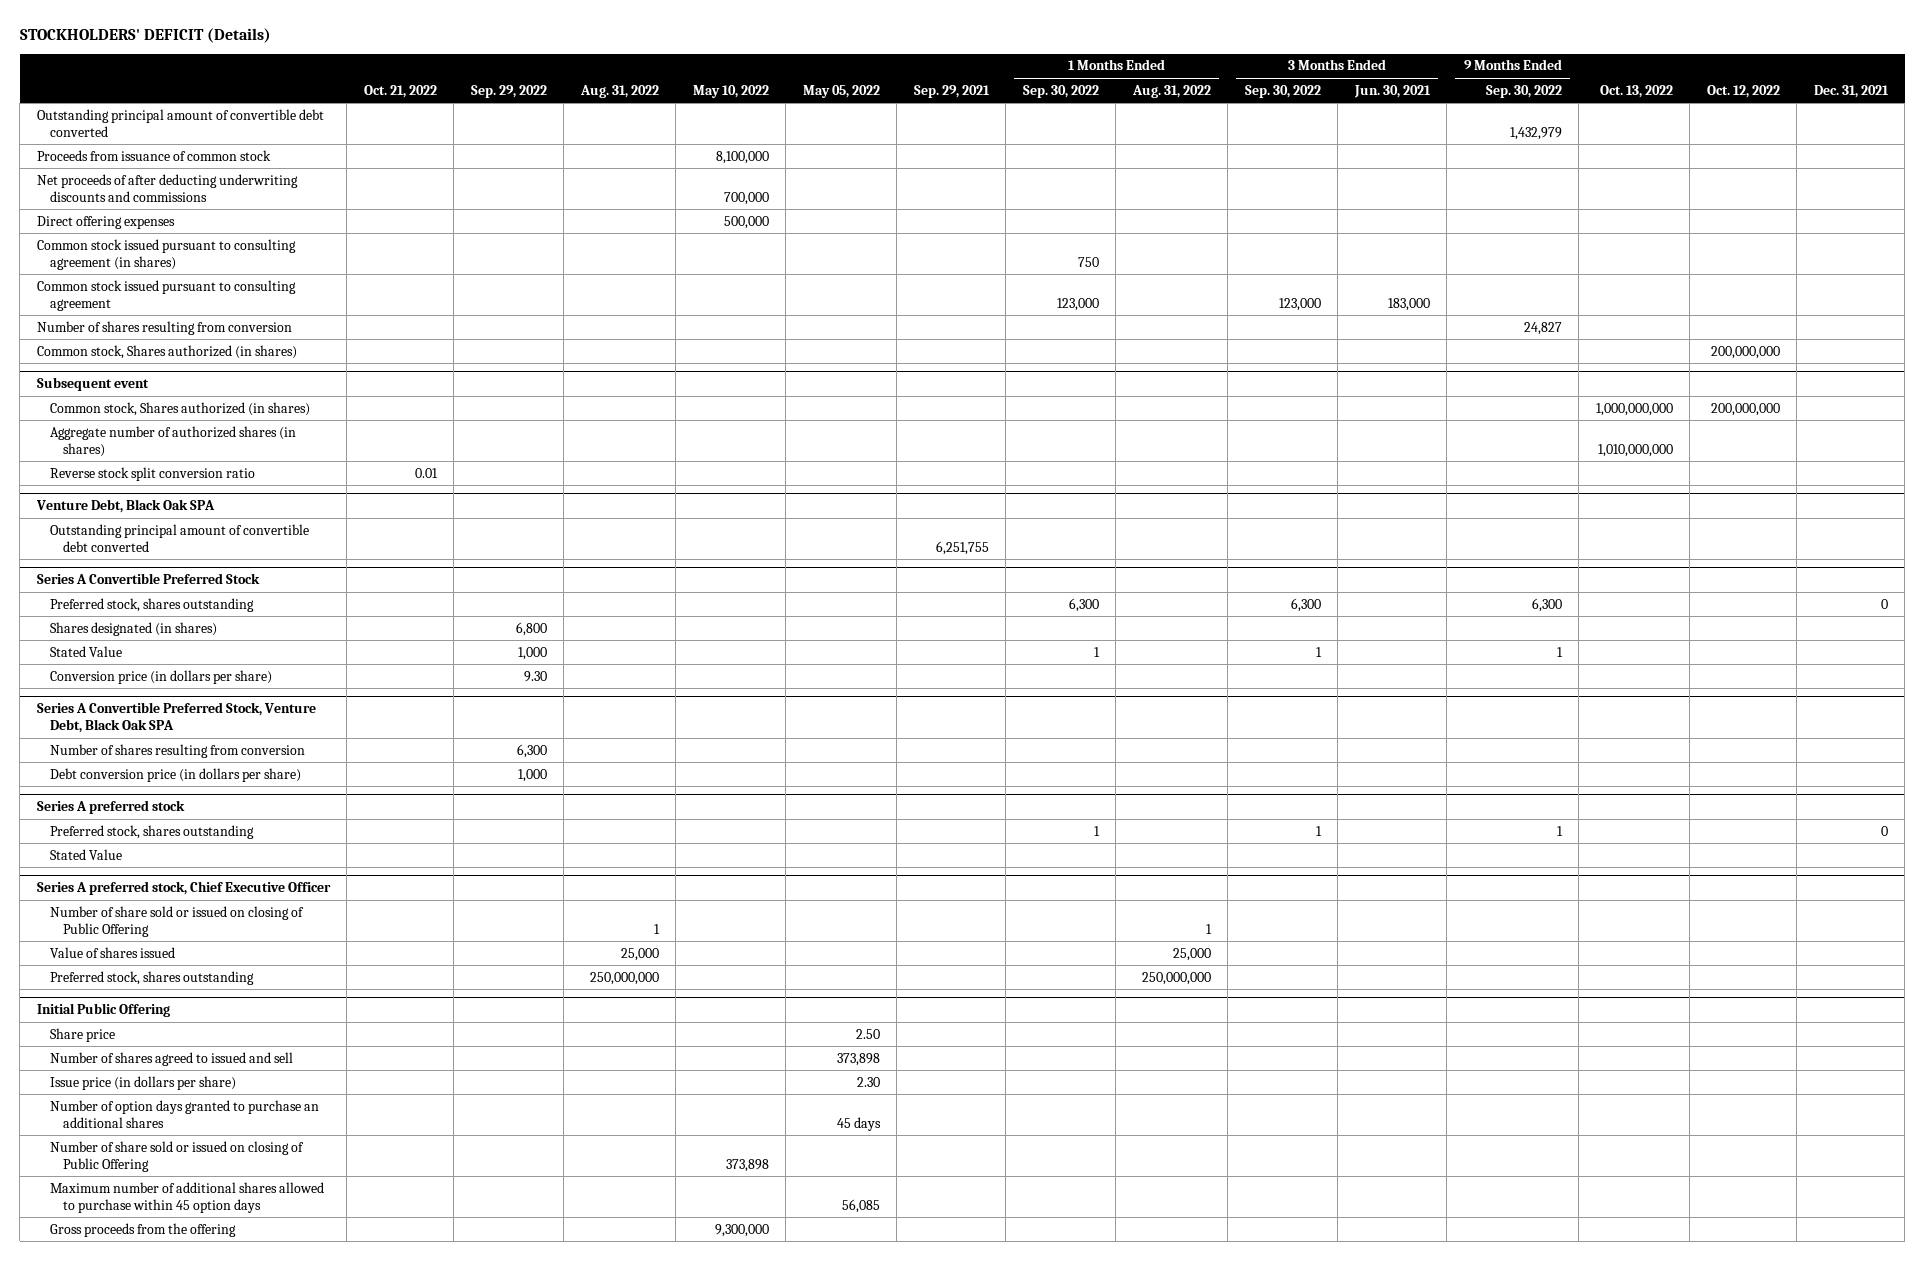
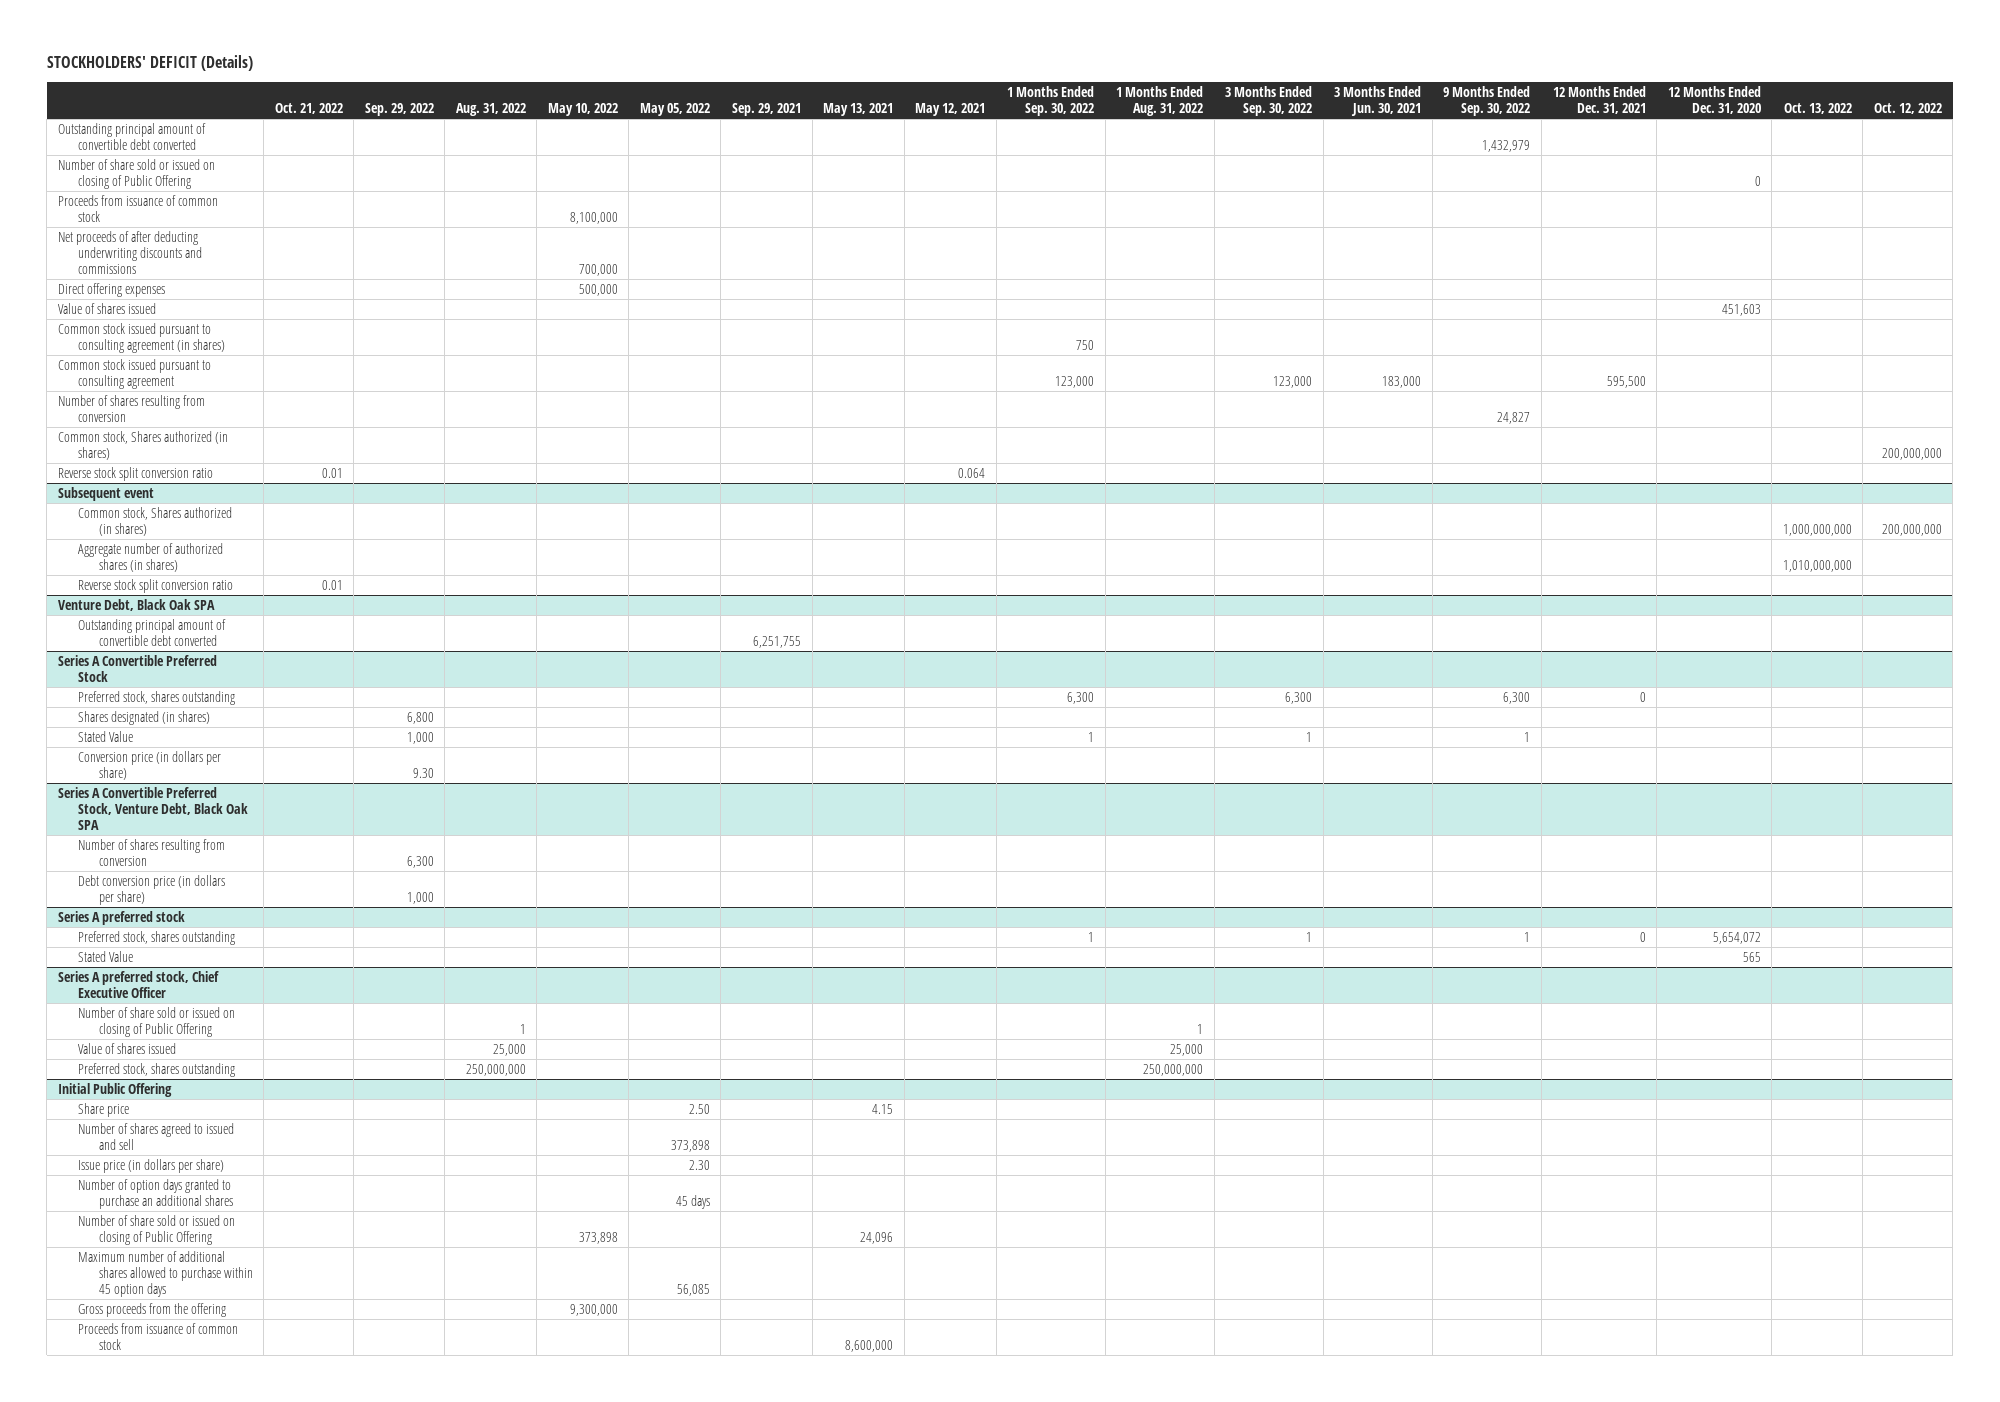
[1813,84,1889,98] Dec. 31, 2021 -> none
none -> [823,102,894,116] May 13, 2021
none -> [915,102,986,116] May 12, 2021
none -> [1552,85,1646,114] 12 Months Ended Dec. 31, 2021
none -> [1667,85,1761,114] 12 Months Ended Dec. 31, 2020
none -> [57,158,215,190] Number of share sold or issued on closing of Public Offering
none -> [57,302,156,314] Value of shares issued
none -> [57,466,213,481] Reverse stock split conversion ratio
none -> [78,1322,239,1351] Proceeds from issuance of common stock

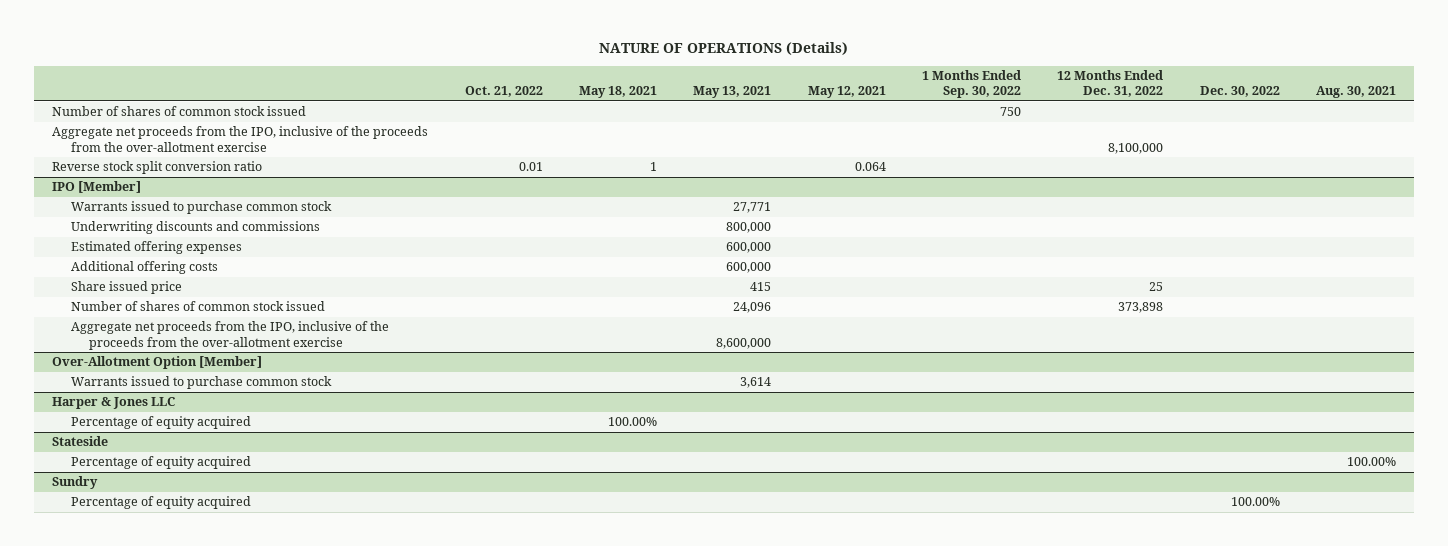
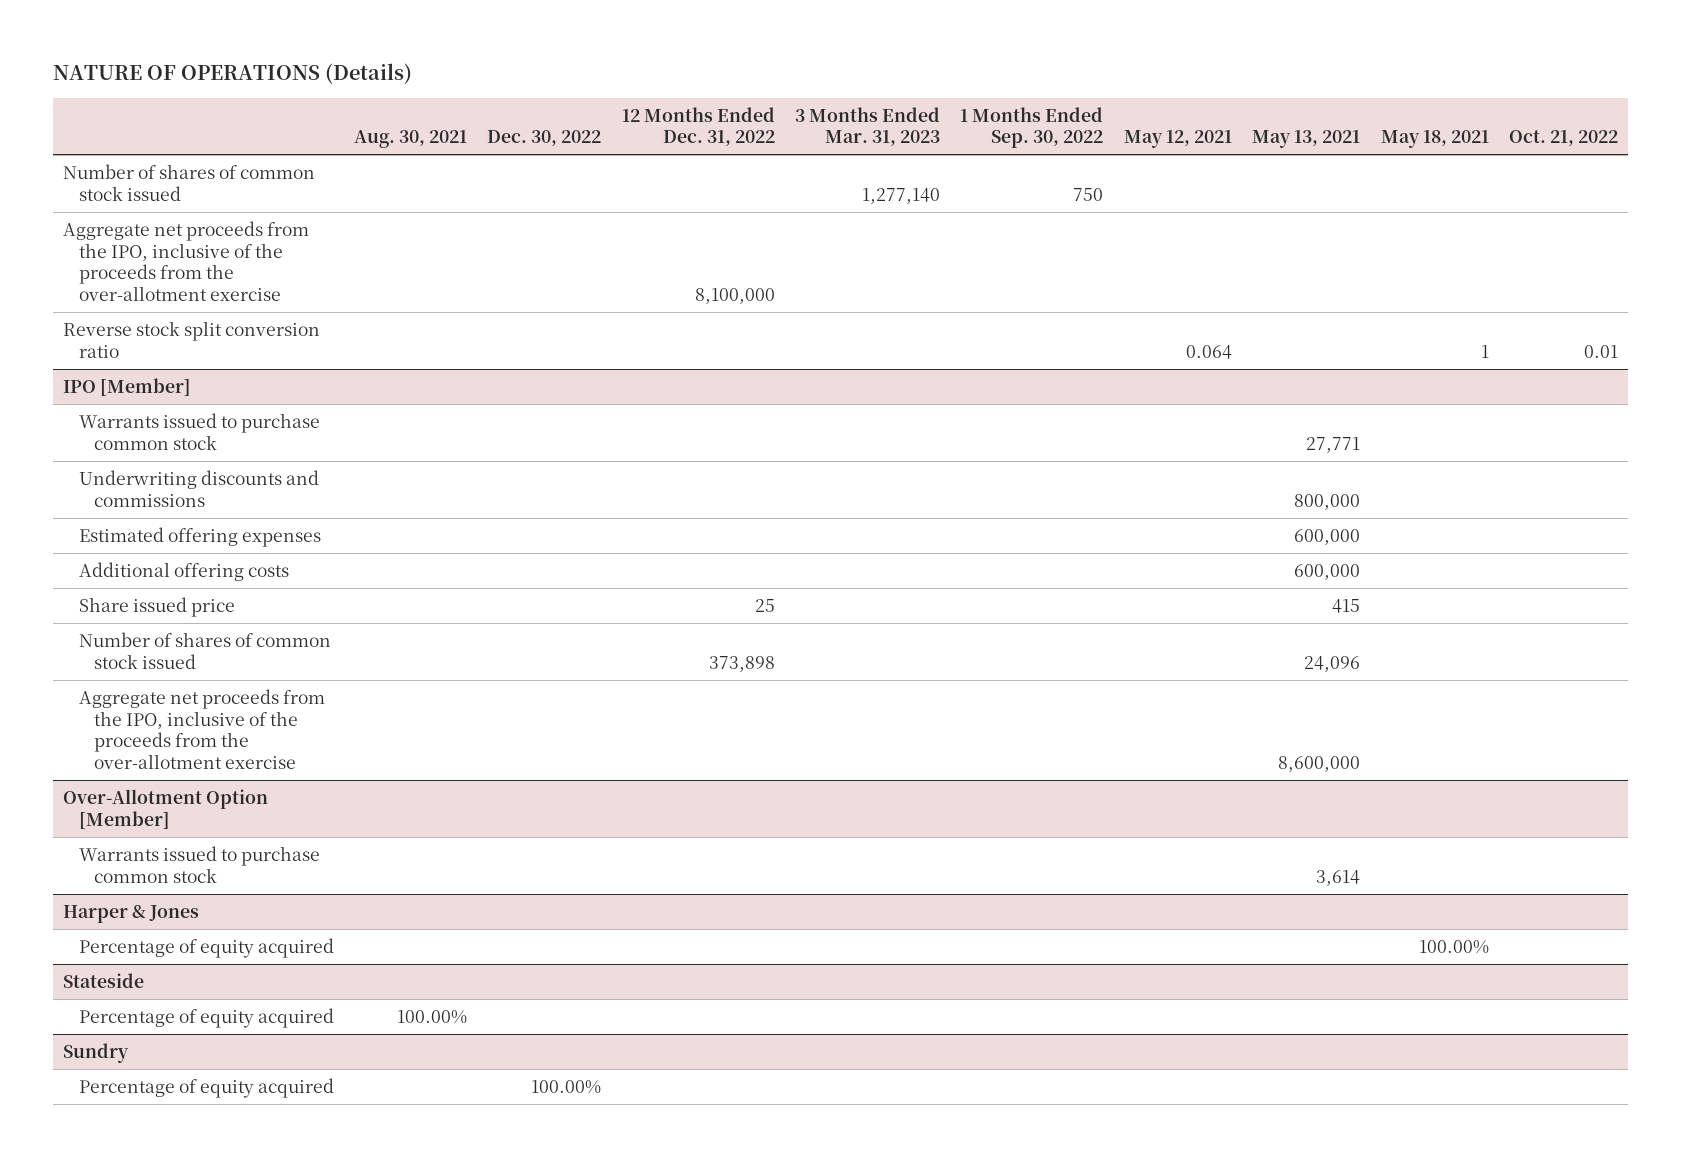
none -> [795,106,941,147] 3 Months Ended Mar. 31, 2023
[52,397,176,410] Harper & Jones LLC -> [63,904,200,923] Harper & Jones

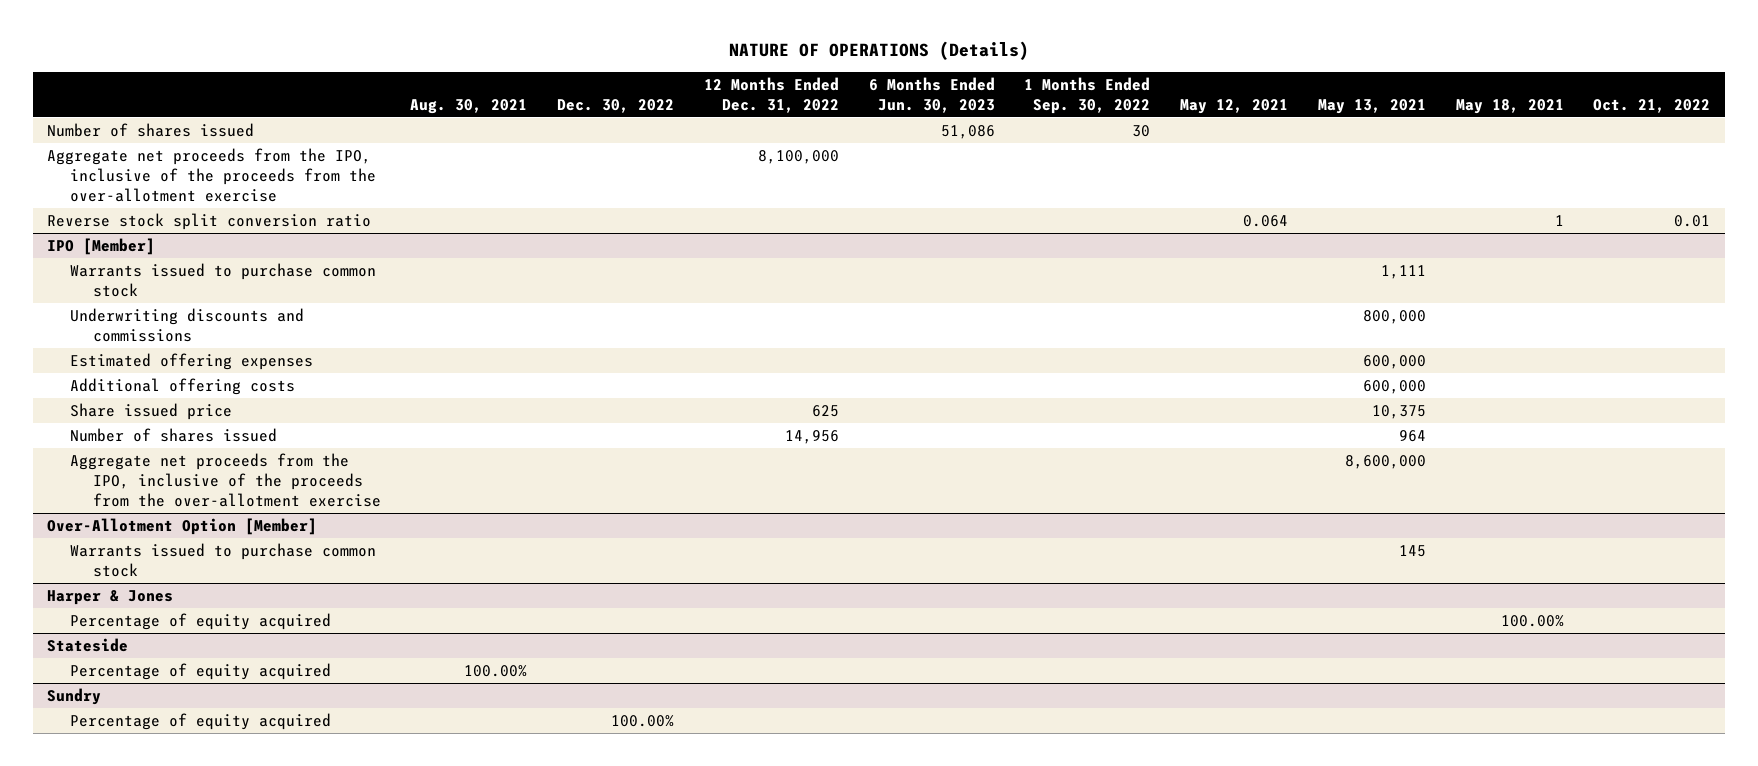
[795,106,941,147] 3 Months Ended Mar. 31, 2023 -> none
none -> [868,76,995,113] 6 Months Ended Jun. 30, 2023
[63,163,316,201] Number of shares of common stock issued -> [47,123,255,138] Number of shares issued
[1073,187,1104,201] 750 -> [1132,125,1151,138] 30
[1306,436,1361,453] 27,771 -> [1380,265,1426,280] 1,111
[754,598,775,612] 25 -> [811,405,839,418] 625
[1332,598,1361,613] 415 -> [1371,405,1426,420] 10,375
[78,631,331,669] Number of shares of common stock issued -> [69,428,277,443] Number of shares issued
[708,655,775,672] 373,898 -> [784,430,839,445] 14,956
[1304,655,1361,672] 24,096 -> [1398,430,1426,443] 964
[1316,869,1361,886] 3,614 -> [1398,545,1426,558] 145

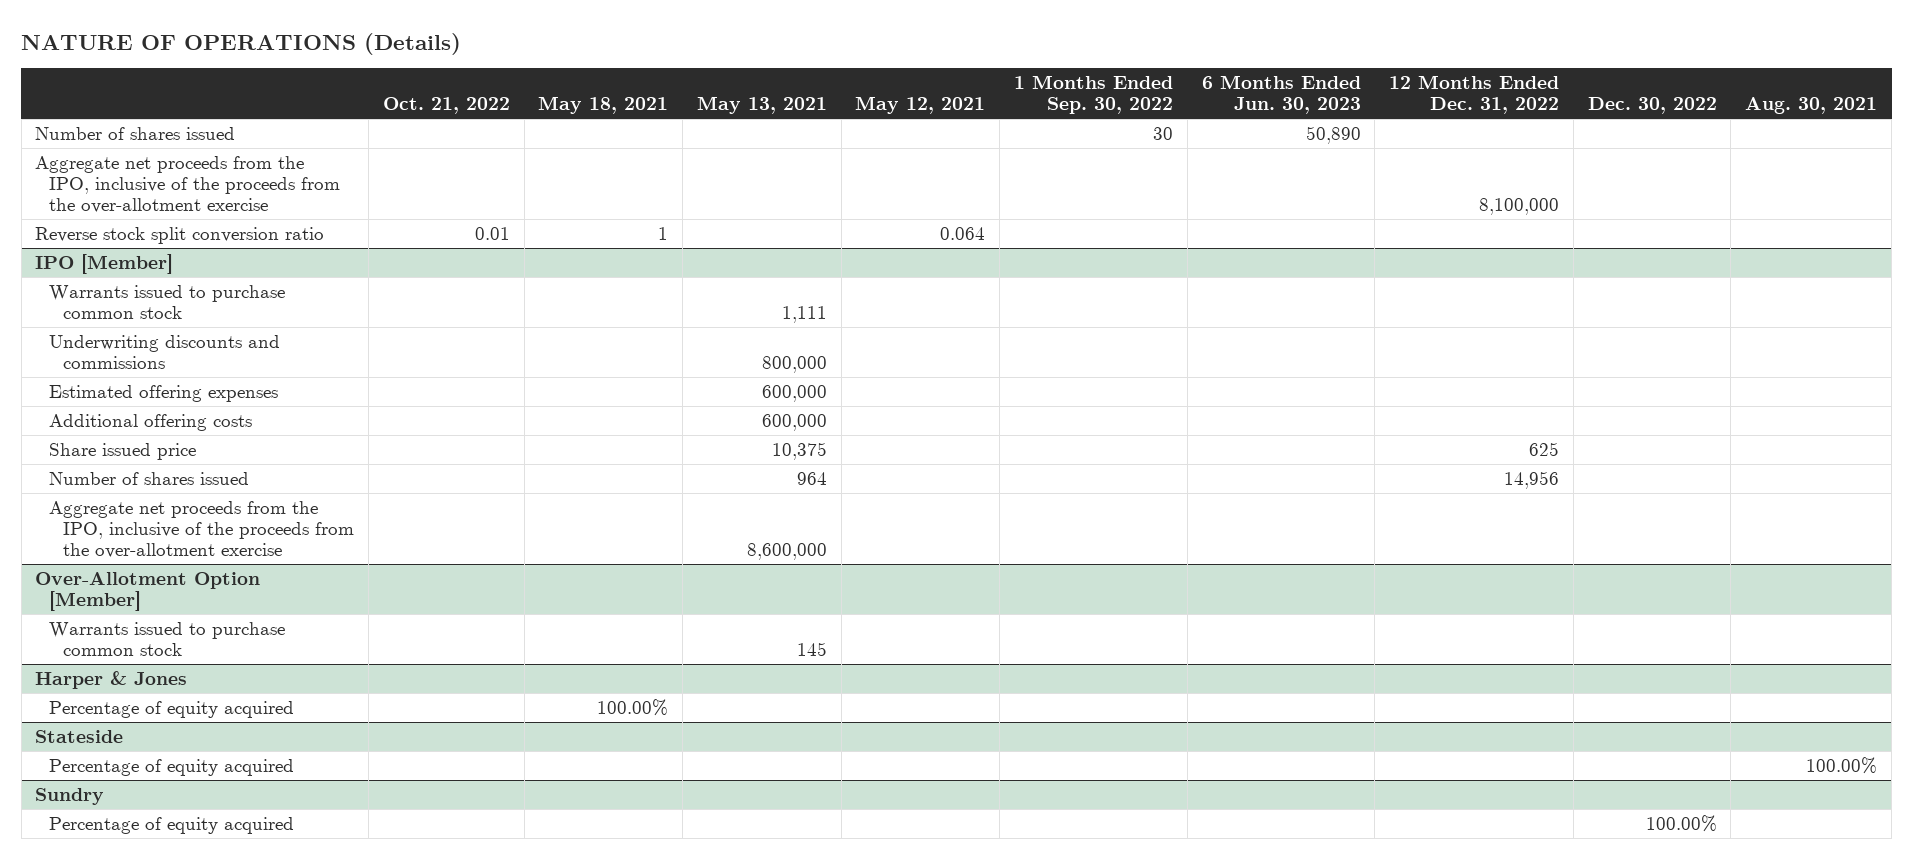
[940,125,995,140] 51,086 -> [1305,125,1361,144] 50,890

